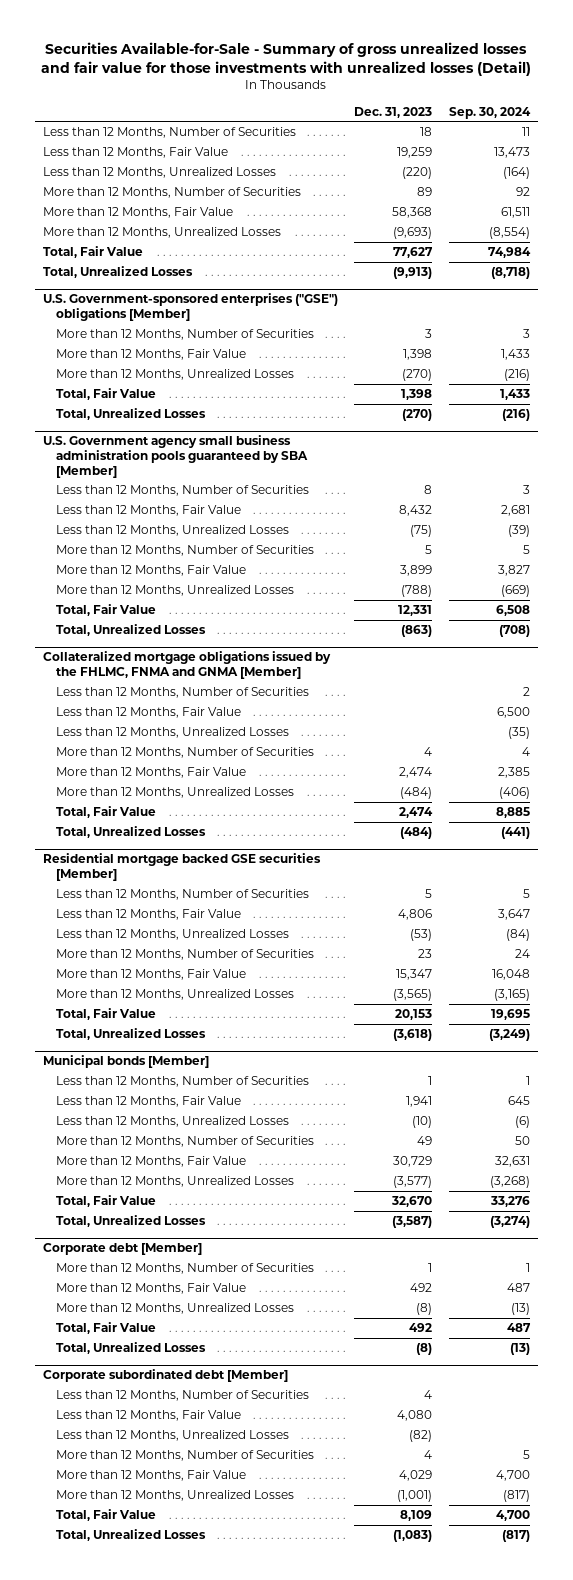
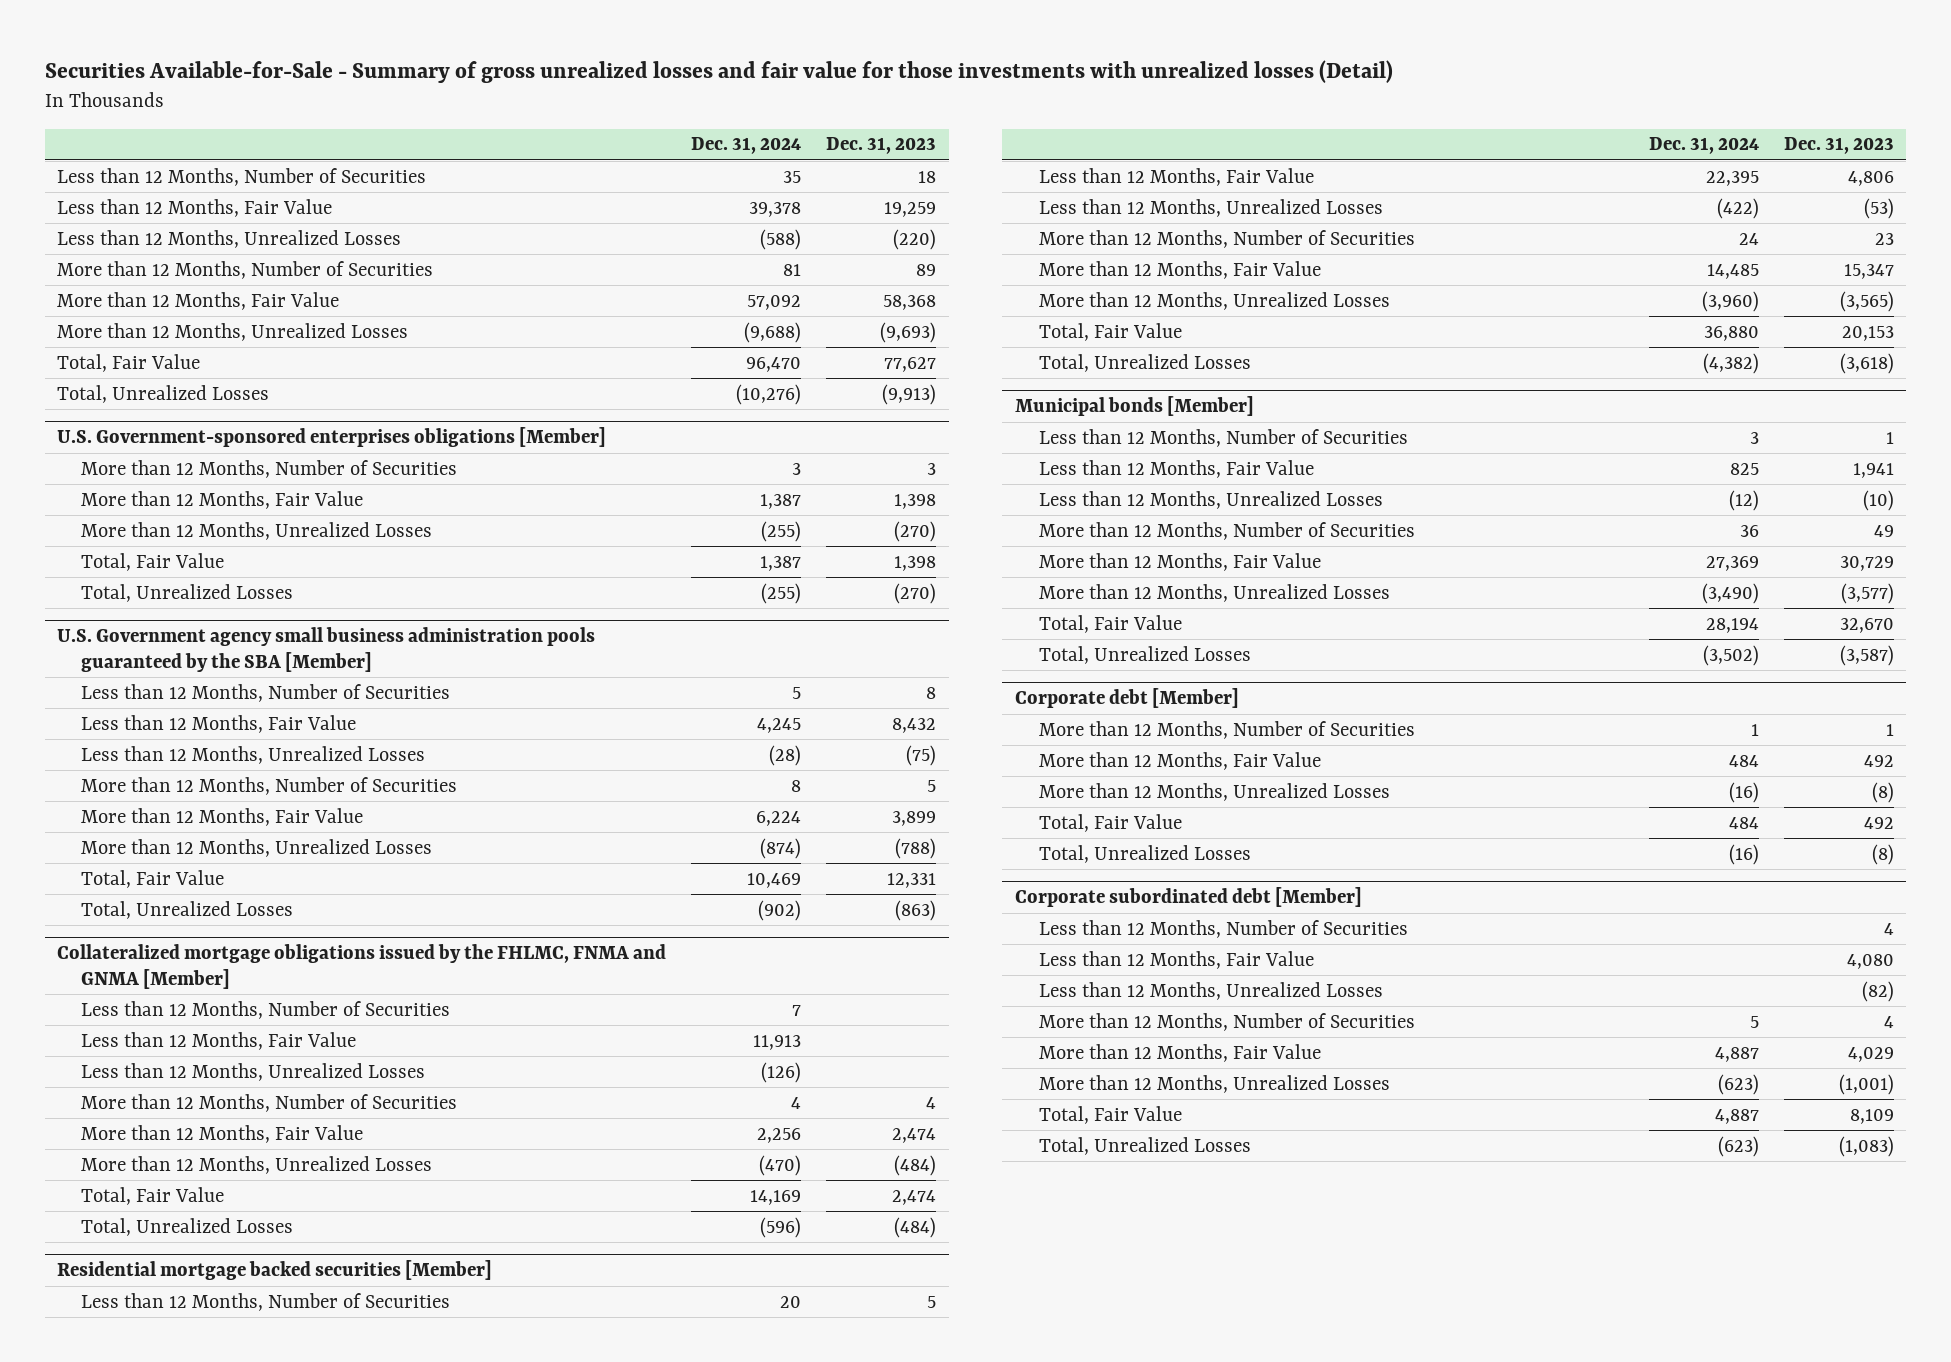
[448,106,531,119] Sep. 30, 2024 -> none
none -> [691,137,802,155] Dec. 31, 2024
[43,293,339,322] U.S. Government-sponsored enterprises ("GSE") obligations [Member] -> [57,427,607,448] U.S. Government-sponsored enterprises obligations [Member]
[43,435,308,478] U.S. Government agency small business administration pools guaranteed by SBA [Member] -> [57,627,596,672] U.S. Government agency small business administration pools guaranteed by the SBA [Member]
[43,853,322,882] Residential mortgage backed GSE securities [Member] -> [57,1260,493,1281] Residential mortgage backed securities [Member]

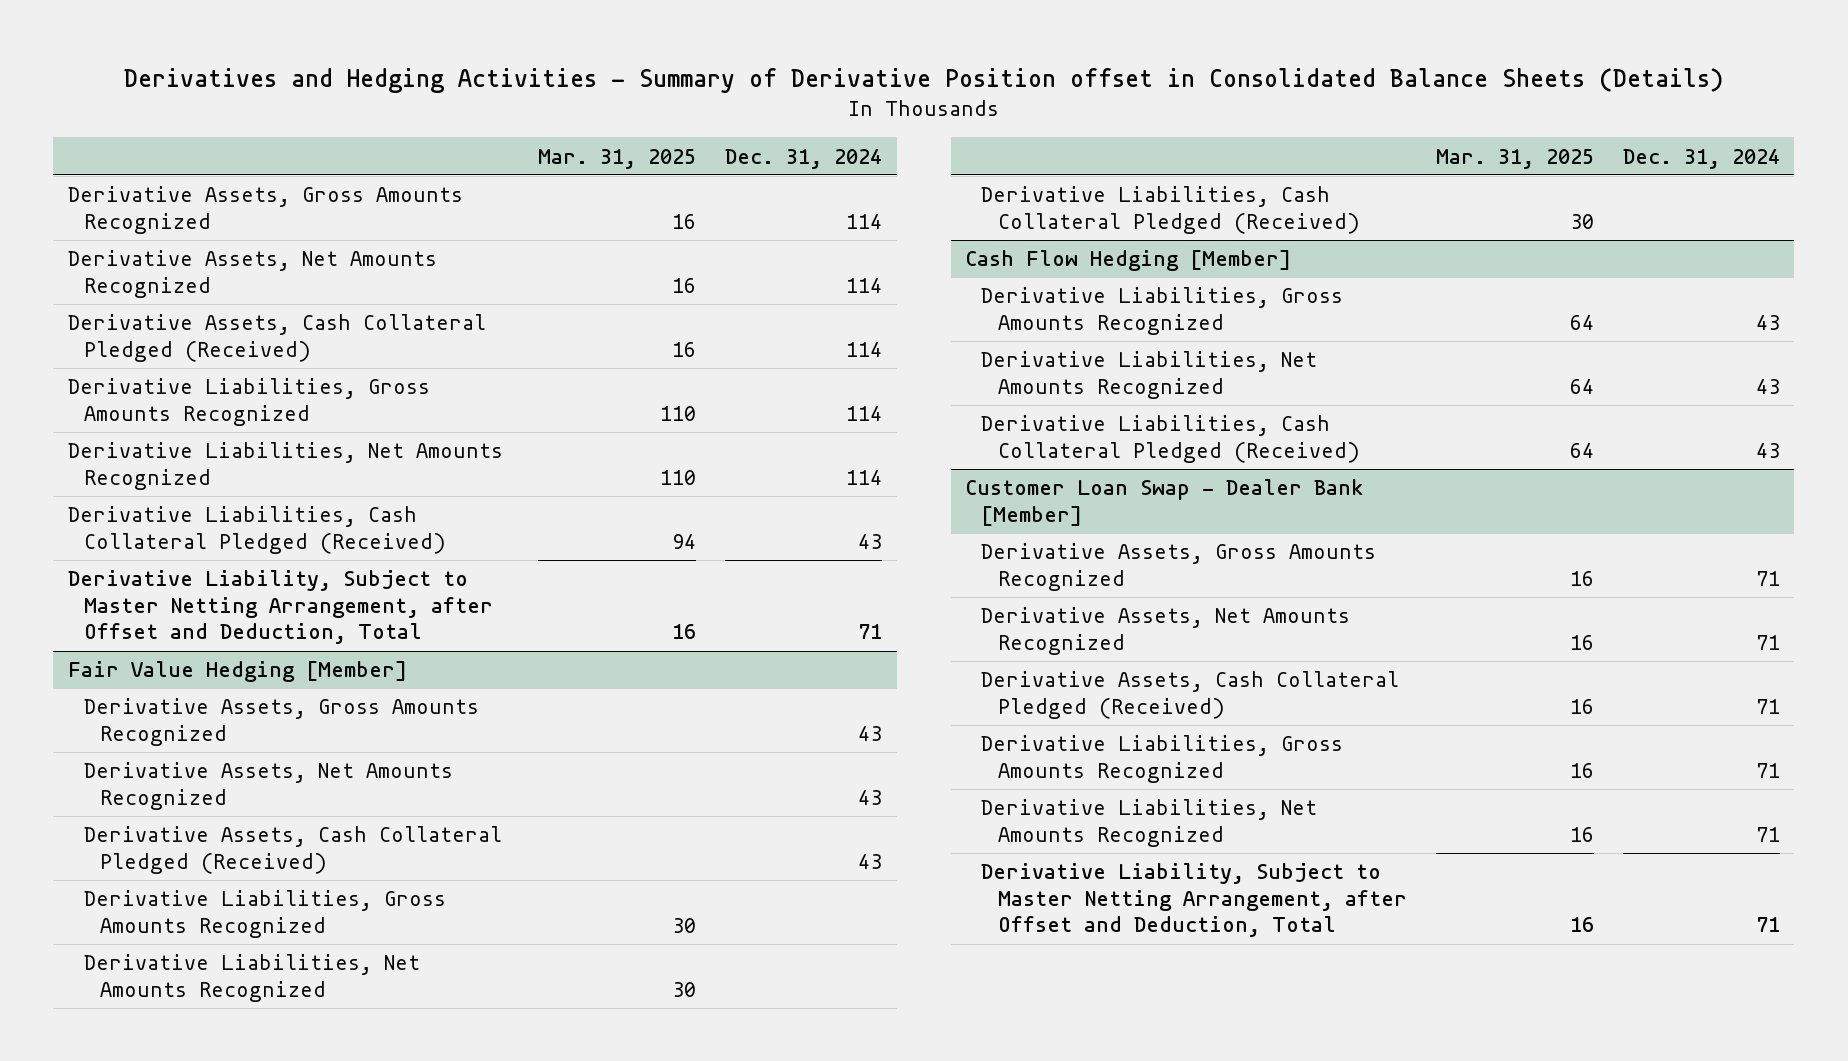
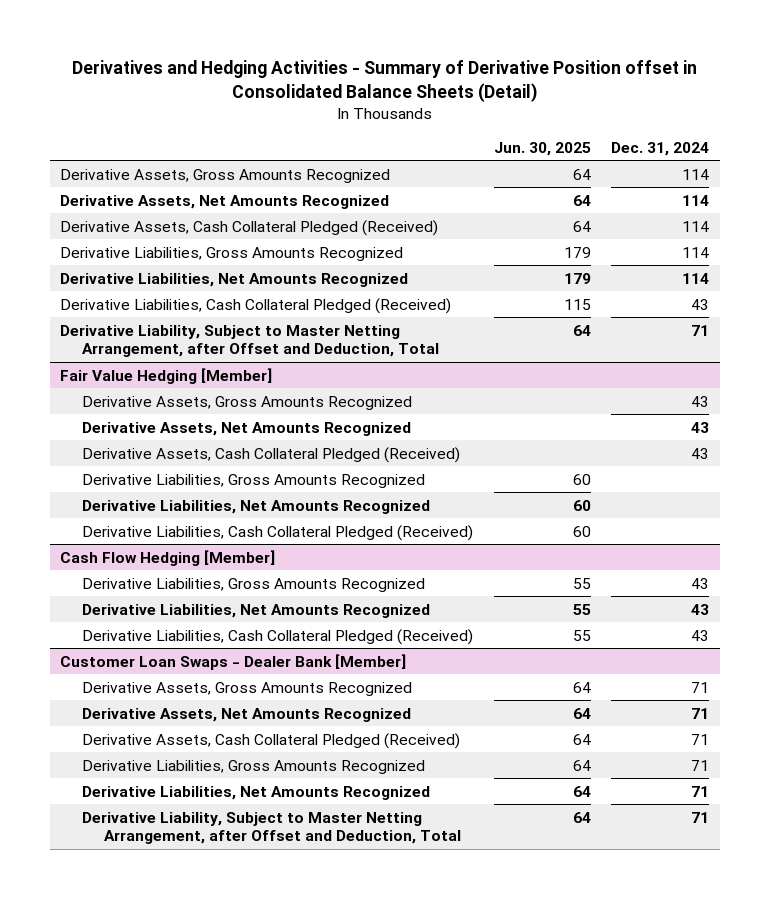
[123,67,1723,93] Derivatives and Hedging Activities - Summary of Derivative Position offset in Consolidated Balance Sheets (Details) -> [71,59,697,102] Derivatives and Hedging Activities - Summary of Derivative Position offset in Consolidated Balance Sheets (Detail)
[538,148,697,169] Mar. 31, 2025 -> none
none -> [493,141,591,156] Jun. 30, 2025
[965,479,1365,526] Customer Loan Swap - Dealer Bank [Member] -> [60,653,407,670] Customer Loan Swaps - Dealer Bank [Member]

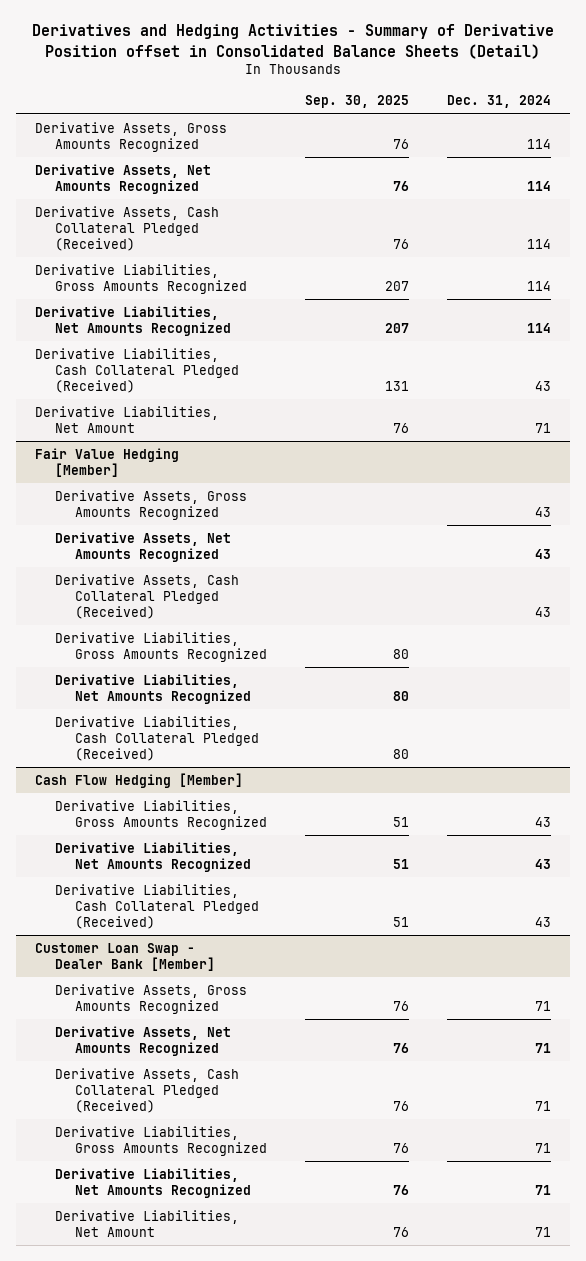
[493,141,591,156] Jun. 30, 2025 -> none
none -> [304,95,409,109] Sep. 30, 2025
[60,324,439,358] Derivative Liability, Subject to Master Netting Arrangement, after Offset and Deduction, Total -> [34,405,219,433] Derivative Liabilities, Net Amount
[60,653,407,670] Customer Loan Swaps - Dealer Bank [Member] -> [34,942,215,971] Customer Loan Swap - Dealer Bank [Member]
[81,811,461,845] Derivative Liability, Subject to Master Netting Arrangement, after Offset and Deduction, Total -> [54,1209,239,1237] Derivative Liabilities, Net Amount

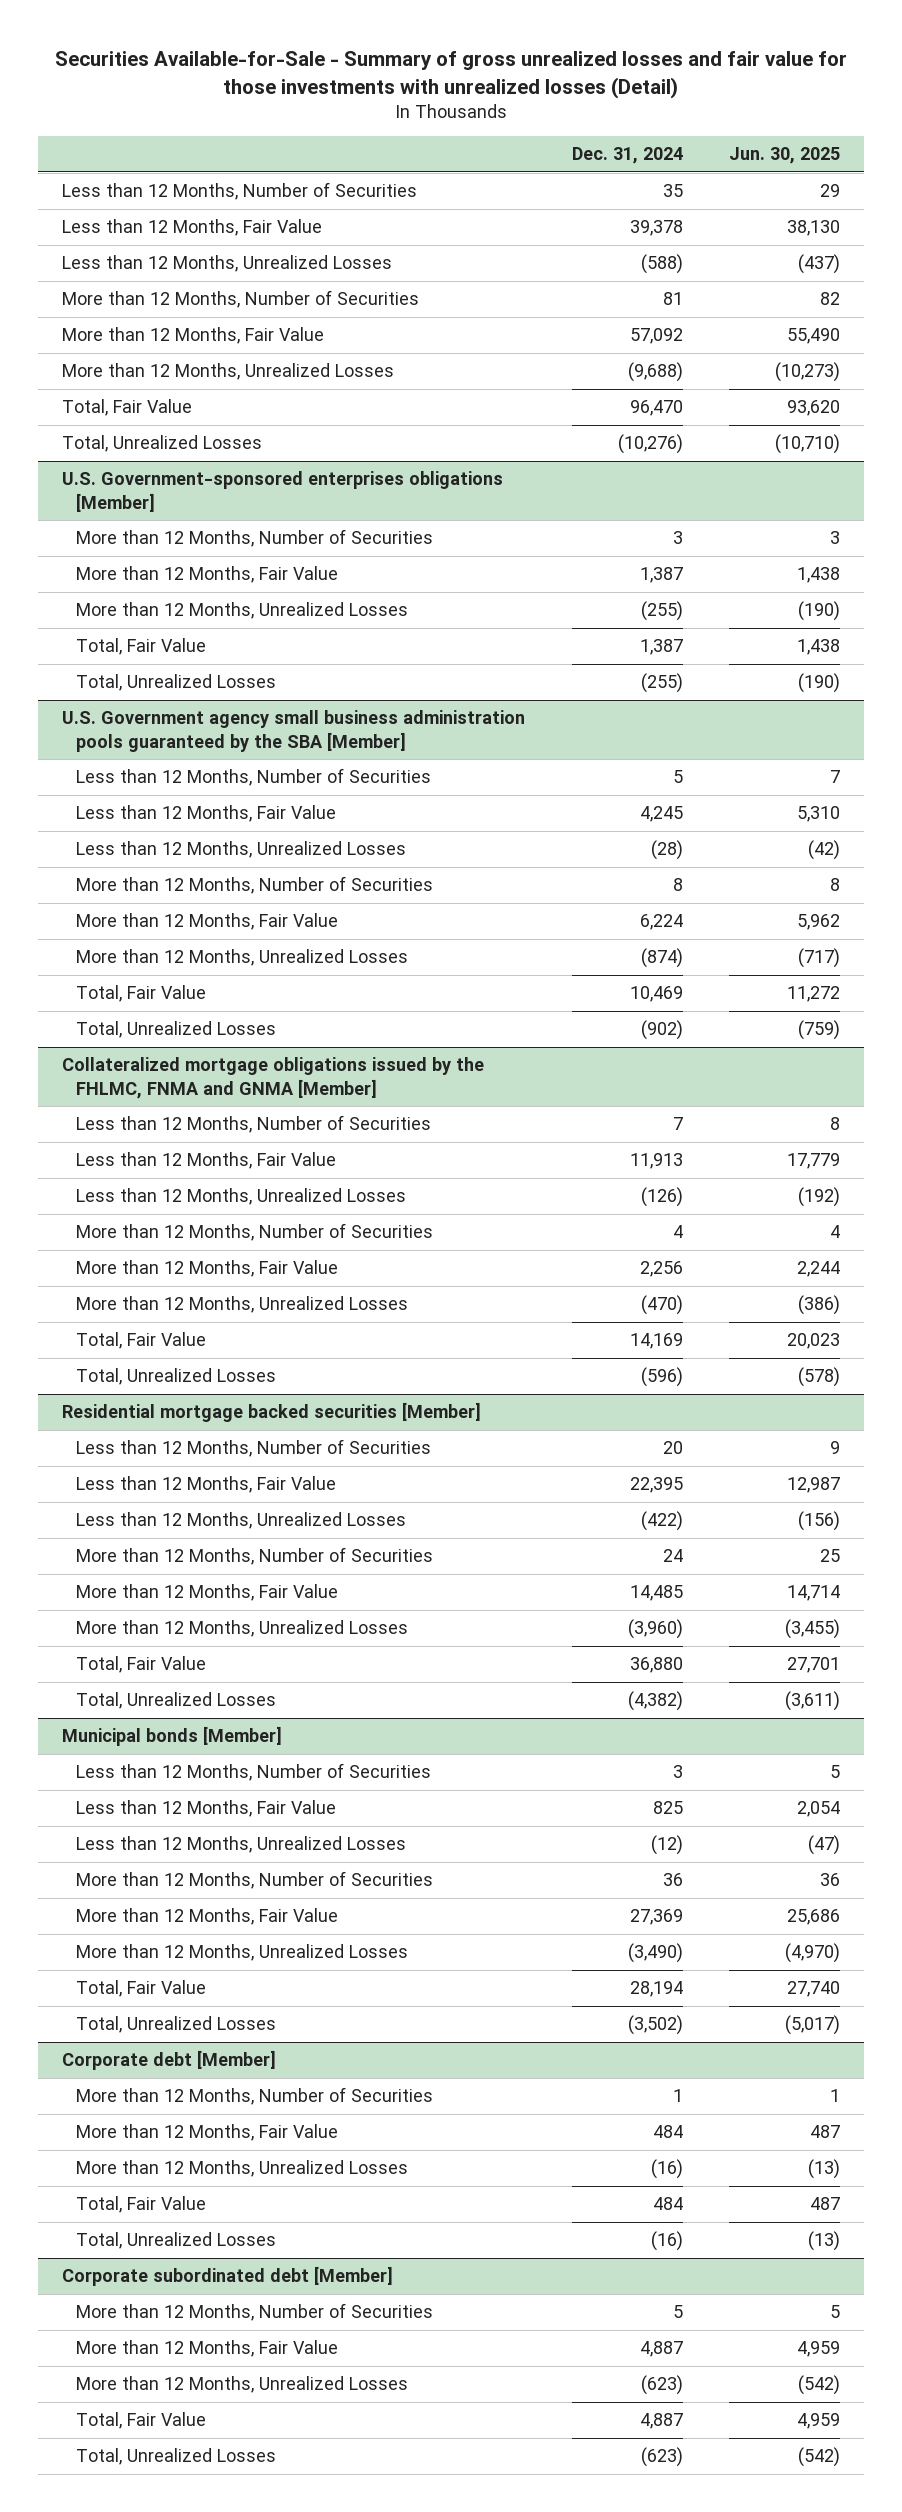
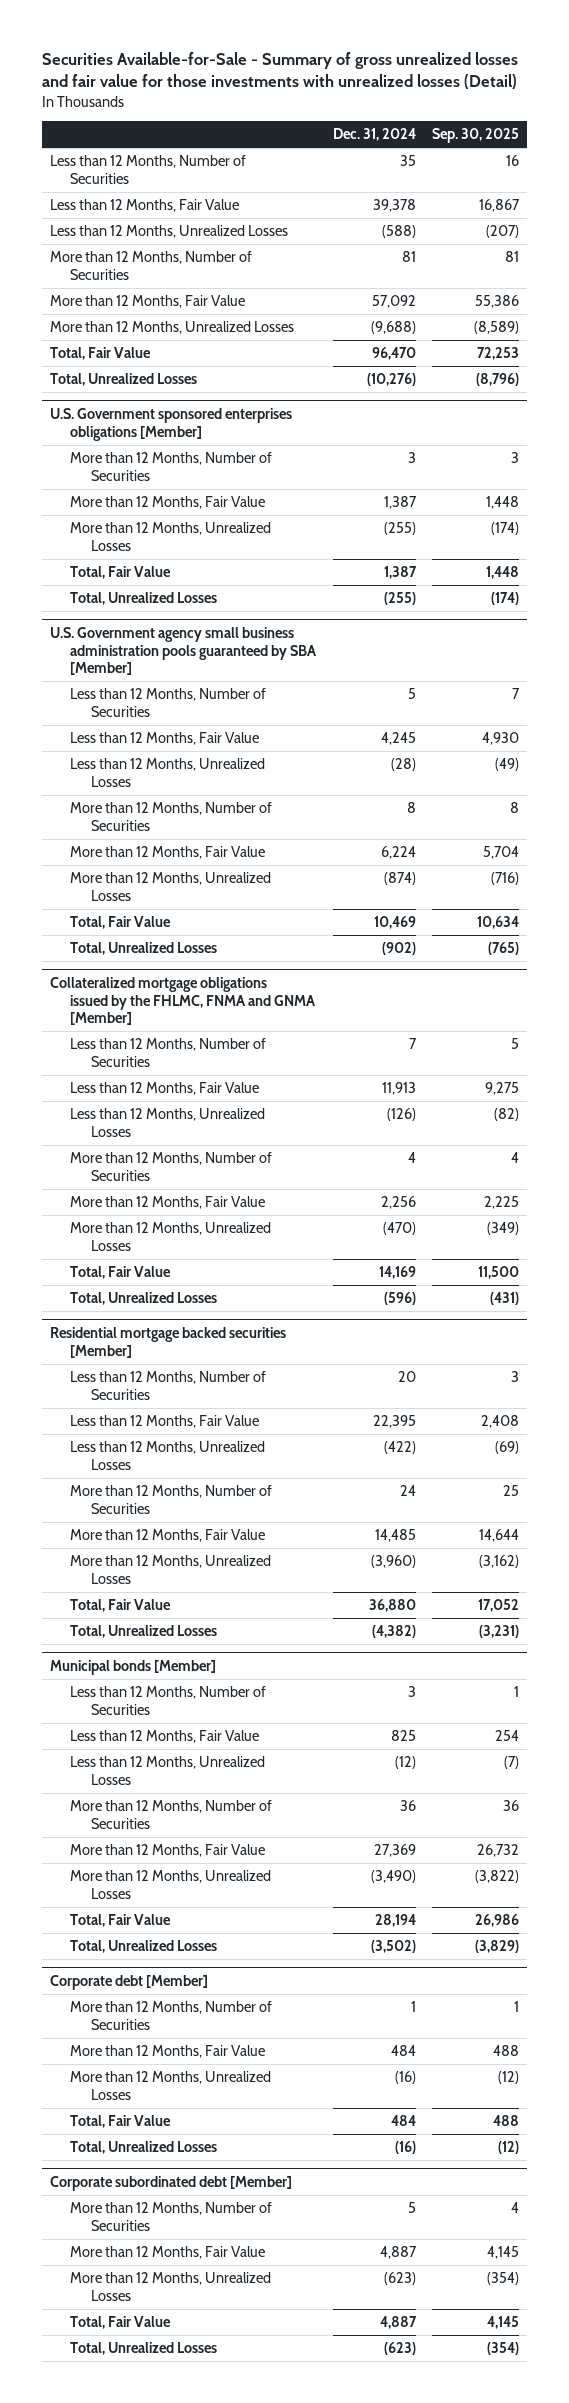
[729,147,841,165] Jun. 30, 2025 -> none
none -> [431,128,519,144] Sep. 30, 2025
[61,471,503,512] U.S. Government-sponsored enterprises obligations [Member] -> [50,408,293,441] U.S. Government sponsored enterprises obligations [Member]
[61,710,525,752] U.S. Government agency small business administration pools guaranteed by the SBA [Member] -> [50,627,318,676] U.S. Government agency small business administration pools guaranteed by SBA [Member]

